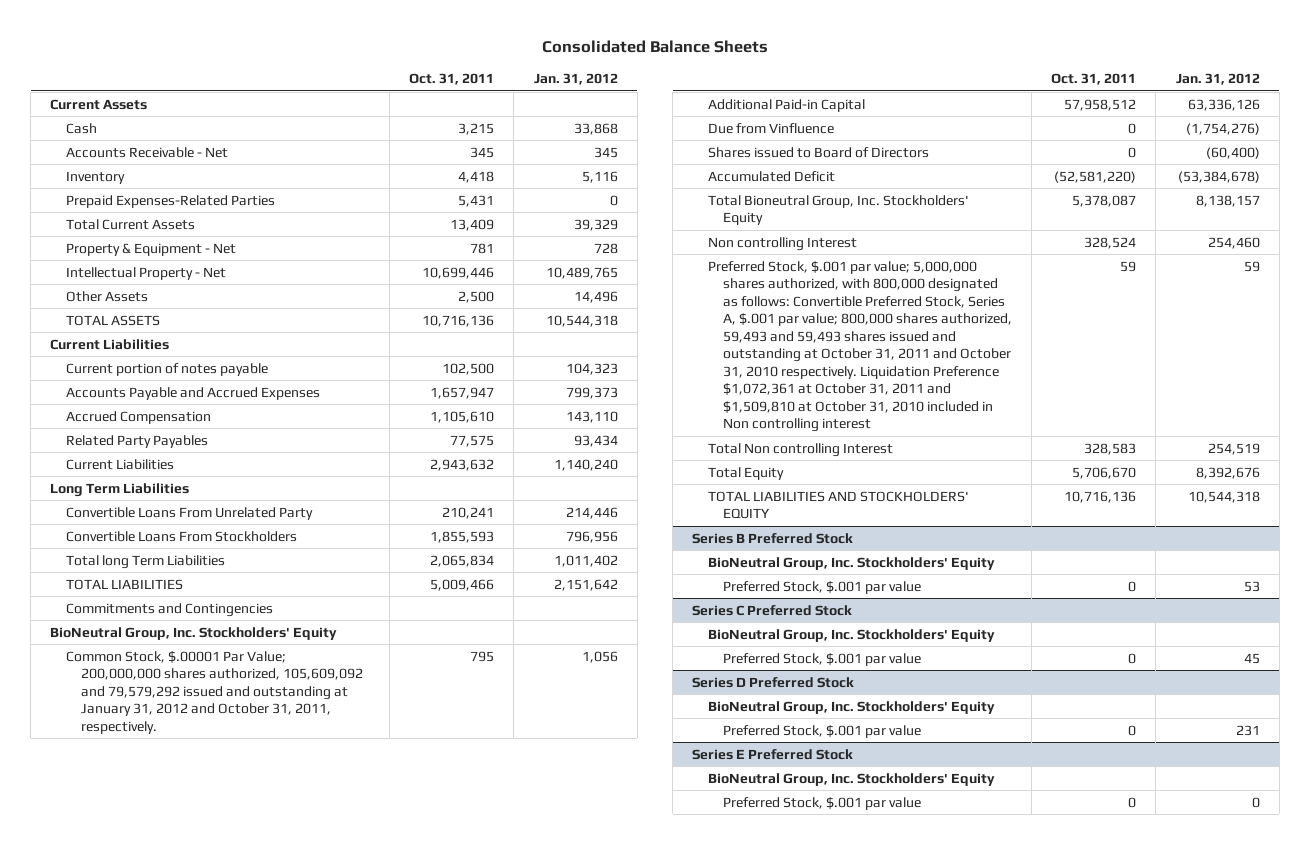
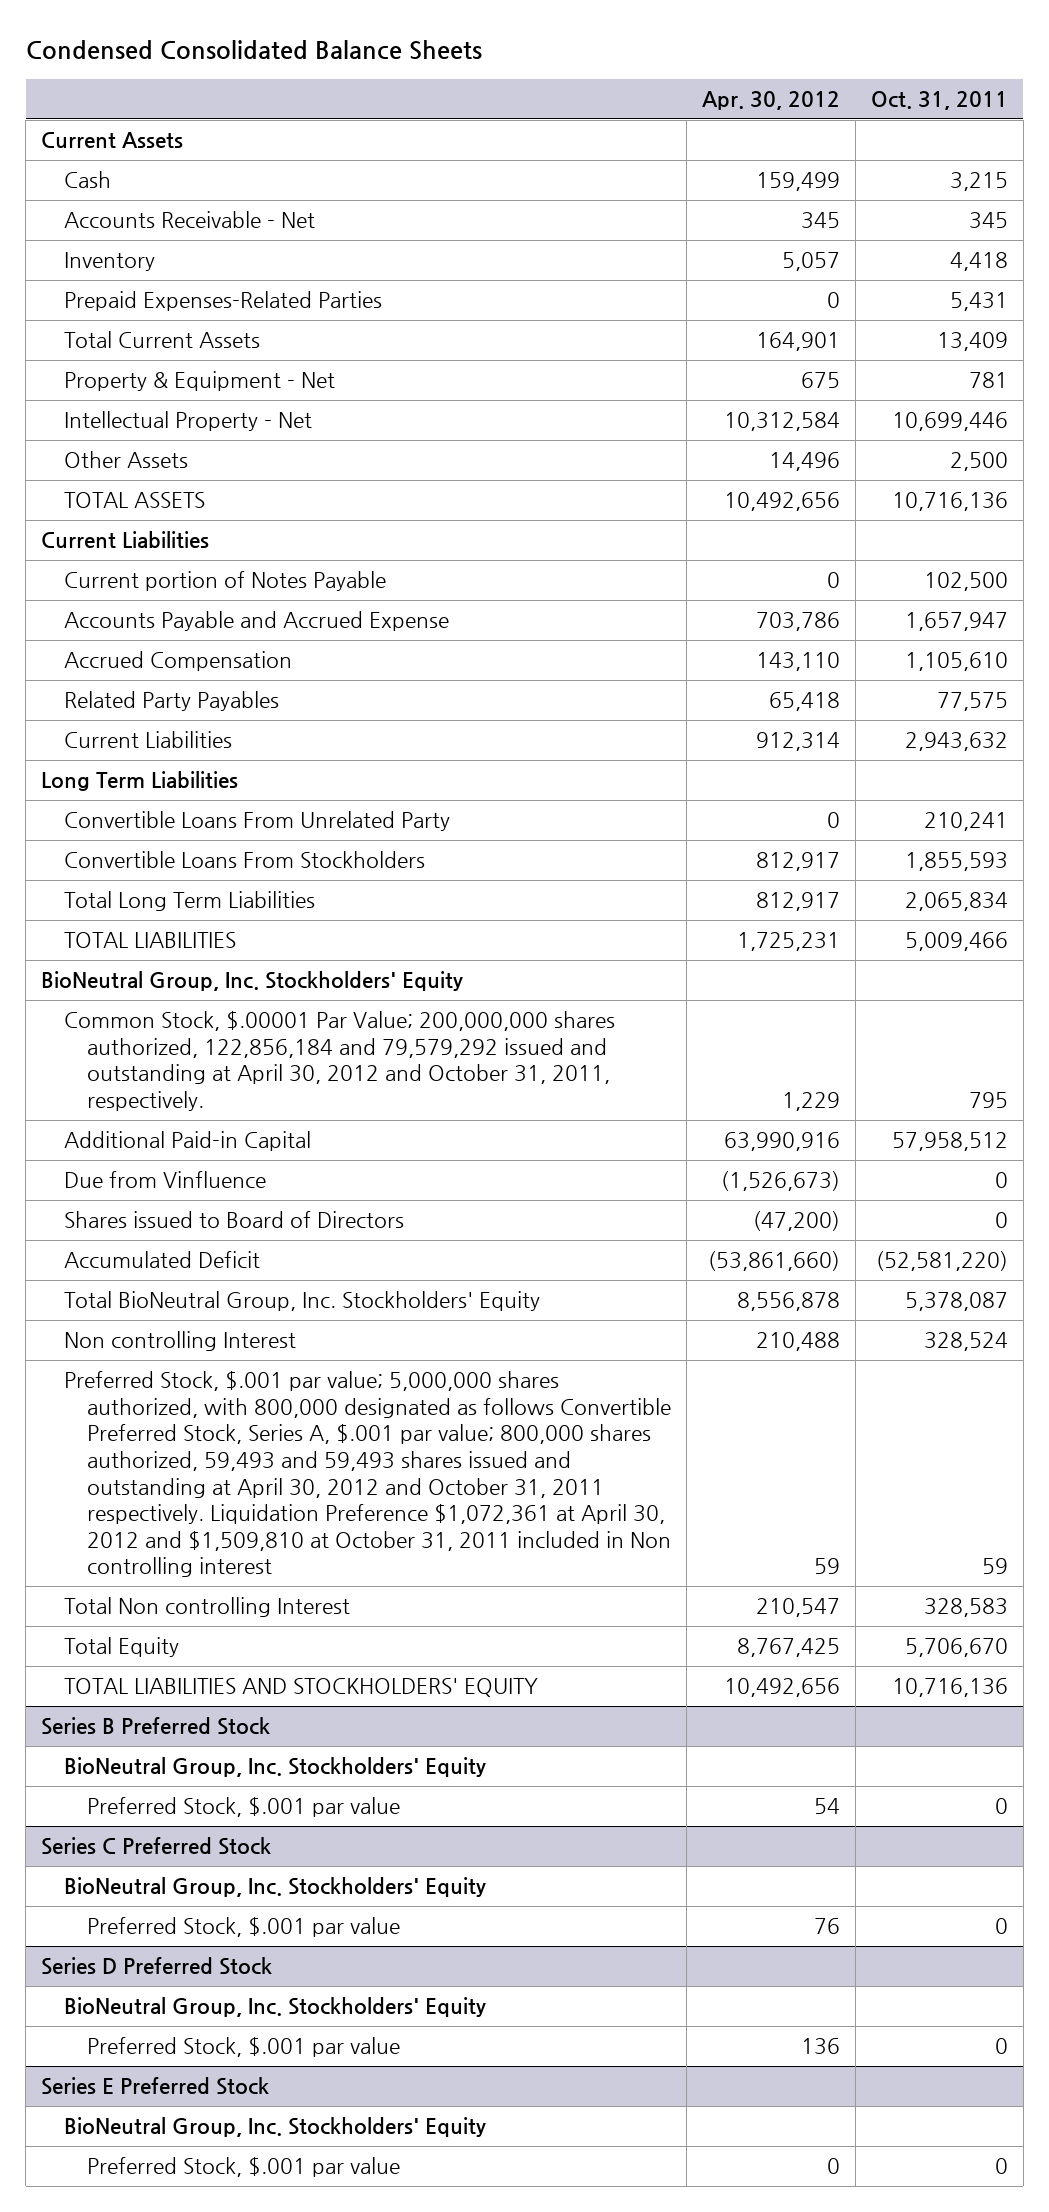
[541,40,768,54] Consolidated Balance Sheets -> [25,40,482,61] Condensed Consolidated Balance Sheets
[533,73,618,86] Jan. 31, 2012 -> none
none -> [701,91,840,111] Apr. 30, 2012
[65,362,268,376] Current portion of notes payable -> [64,571,387,592] Current portion of Notes Payable
[65,386,320,400] Accounts Payable and Accrued Expenses -> [64,611,450,632] Accounts Payable and Accrued Expense
[65,554,225,569] Total long Term Liabilities -> [64,891,316,912] Total Long Term Liabilities
[65,602,273,617] Commitments and Contingencies -> none
[65,650,364,734] Common Stock, $.00001 Par Value; 200,000,000 shares authorized, 105,609,092 and 79,579,292 issued and outstanding at January 31, 2012 and October 31, 2011, respectively. -> [64,1011,616,1111] Common Stock, $.00001 Par Value; 200,000,000 shares authorized, 122,856,184 and 79,579,292 issued and outstanding at April 30, 2012 and October 31, 2011, respectively.
[707,194,969,226] Total Bioneutral Group, Inc. Stockholders' Equity -> [64,1291,541,1312] Total BioNeutral Group, Inc. Stockholders' Equity
[707,260,1013,433] Preferred Stock, $.001 par value; 5,000,000 shares authorized, with 800,000 designated as follows: Convertible Preferred Stock, Series A, $.001 par value; 800,000 shares authorized, 59,493 and 59,493 shares issued and outstanding at October 31, 2011 and October 31, 2010 respectively. Liquidation Preference $1,072,361 at October 31, 2011 and $1,509,810 at October 31, 2010 included in Non controlling interest -> [64,1371,672,1578] Preferred Stock, $.001 par value; 5,000,000 shares authorized, with 800,000 designated as follows Convertible Preferred Stock, Series A, $.001 par value; 800,000 shares authorized, 59,493 and 59,493 shares issued and outstanding at April 30, 2012 and October 31, 2011 respectively. Liquidation Preference $1,072,361 at April 30, 2012 and $1,509,810 at October 31, 2011 included in Non controlling interest

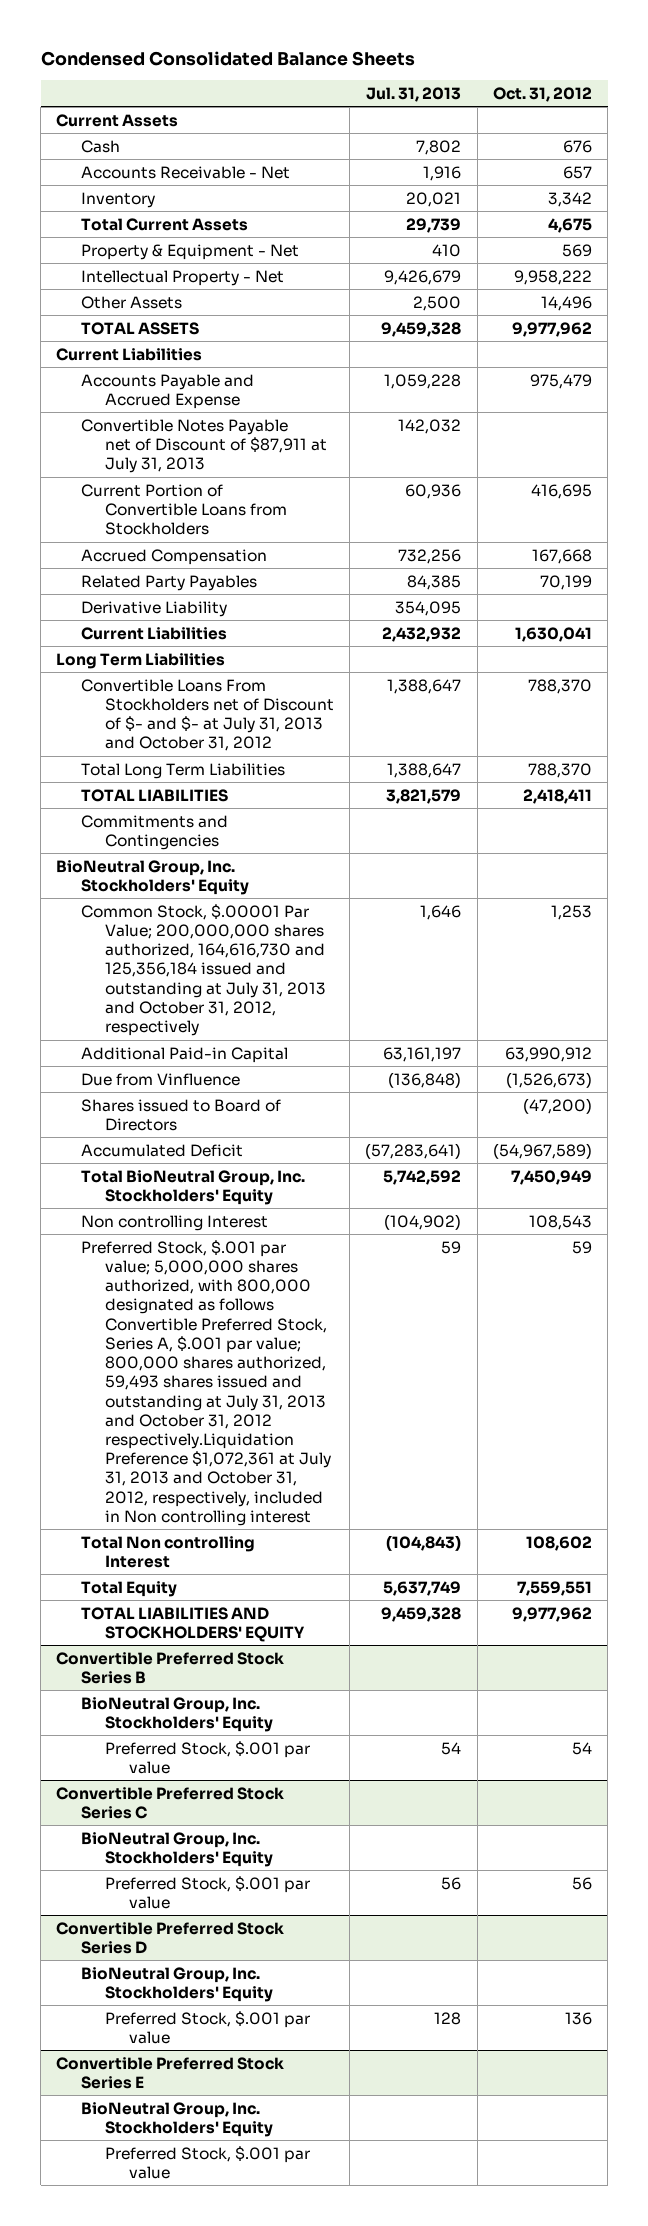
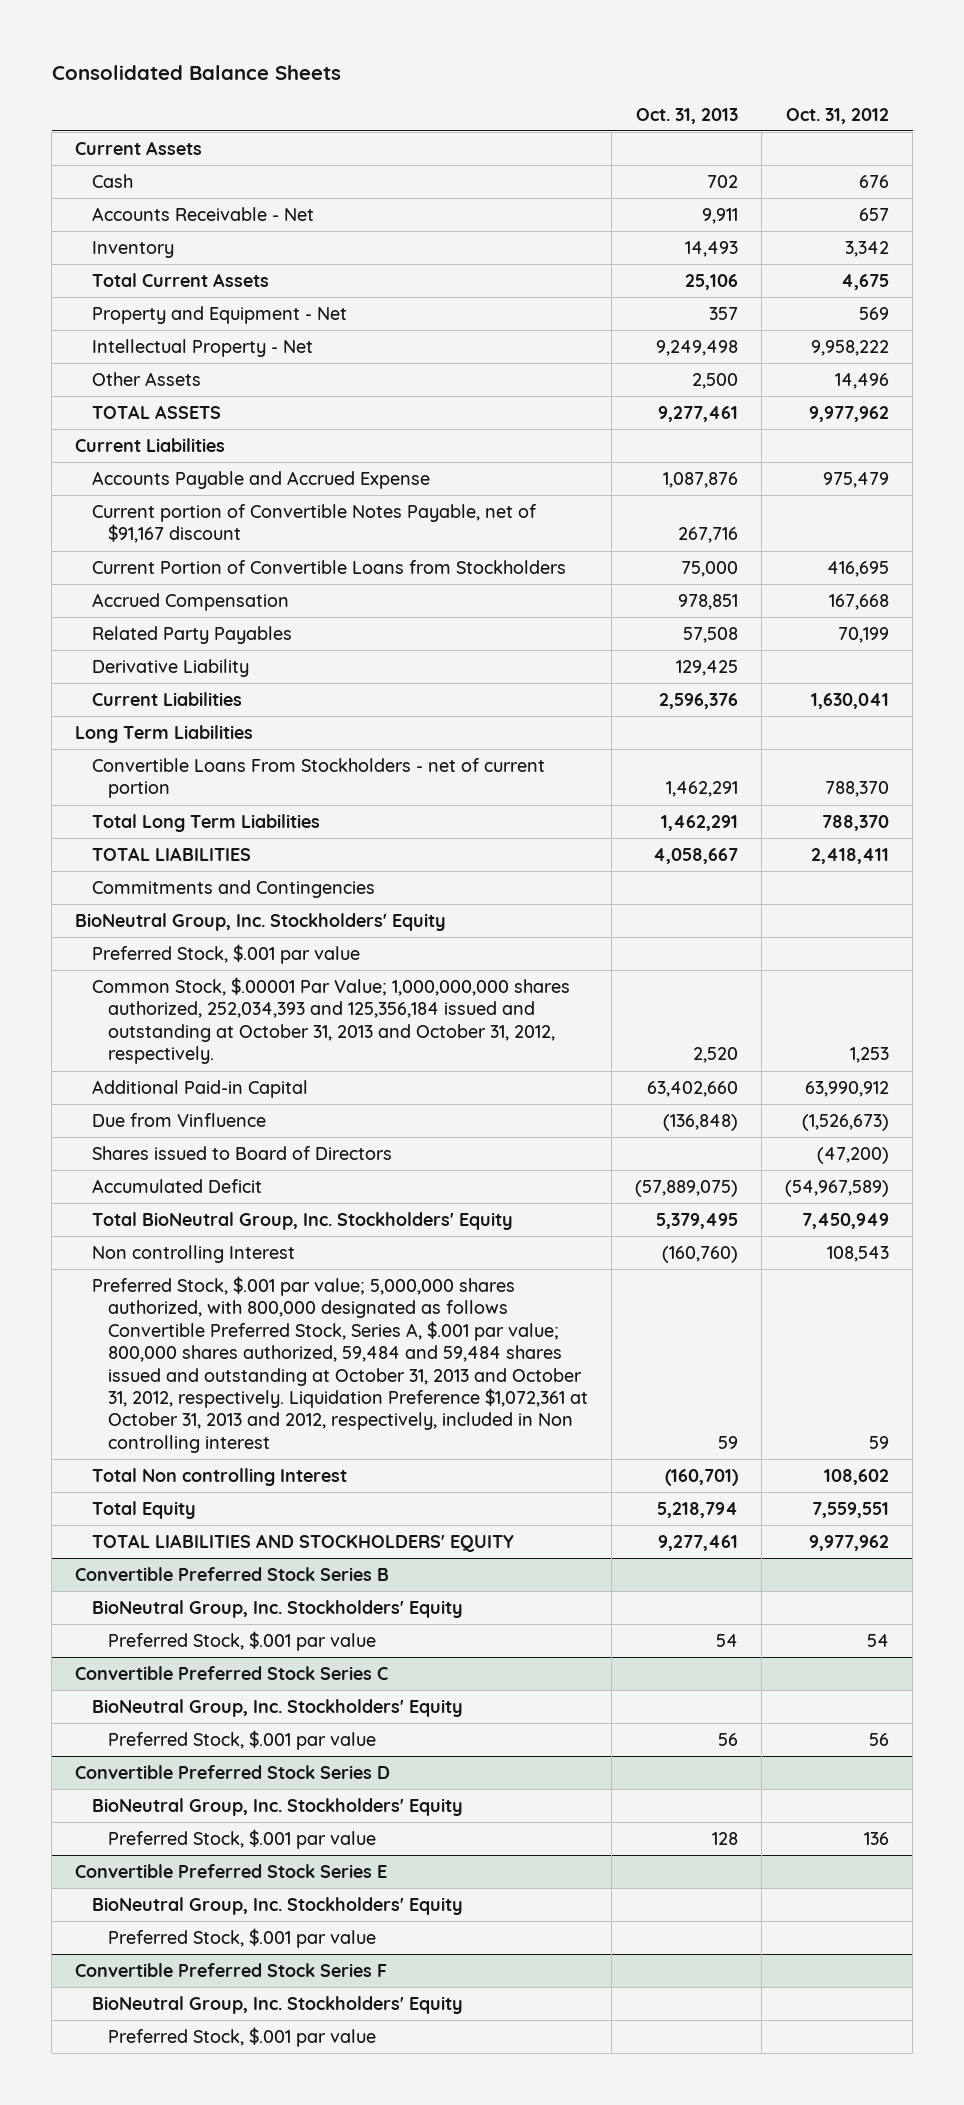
[40,50,415,66] Condensed Consolidated Balance Sheets -> [51,64,341,80] Consolidated Balance Sheets
[366,86,462,102] Jul. 31, 2013 -> none
none -> [636,107,739,124] Oct. 31, 2013
[80,243,299,260] Property & Equipment - Net -> [91,306,347,325] Property and Equipment - Net
[80,418,328,474] Convertible Notes Payable net of Discount of $87,911 at July 31, 2013 -> [91,504,537,544] Current portion of Convertible Notes Payable, net of $91,167 discount
[80,678,335,752] Convertible Loans From Stockholders net of Discount of $- and $- at July 31, 2013 and October 31, 2012 -> [91,758,545,799] Convertible Loans From Stockholders - net of current portion
none -> [91,944,360,965] Preferred Stock, $.001 par value
[80,903,327,1037] Common Stock, $.00001 Par Value; 200,000,000 shares authorized, 164,616,730 and 125,356,184 issued and outstanding at July 31, 2013 and October 31, 2012, respectively -> [91,977,570,1065] Common Stock, $.00001 Par Value; 1,000,000,000 shares authorized, 252,034,393 and 125,356,184 issued and outstanding at October 31, 2013 and October 31, 2012, respectively.
[80,1239,332,1526] Preferred Stock, $.001 par value; 5,000,000 shares authorized, with 800,000 designated as follows Convertible Preferred Stock, Series A, $.001 par value; 800,000 shares authorized, 59,493 shares issued and outstanding at July 31, 2013 and October 31, 2012 respectively.Liquidation Preference $1,072,361 at July 31, 2013 and October 31, 2012, respectively, included in Non controlling interest -> [91,1276,588,1453] Preferred Stock, $.001 par value; 5,000,000 shares authorized, with 800,000 designated as follows Convertible Preferred Stock, Series A, $.001 par value; 800,000 shares authorized, 59,484 and 59,484 shares issued and outstanding at October 31, 2013 and October 31, 2012, respectively. Liquidation Preference $1,072,361 at October 31, 2013 and 2012, respectively, included in Non controlling interest
none -> [75,1963,388,1978] Convertible Preferred Stock Series F
none -> [91,1996,463,2015] BioNeutral Group, Inc. Stockholders' Equity
none -> [107,2027,376,2048] Preferred Stock, $.001 par value

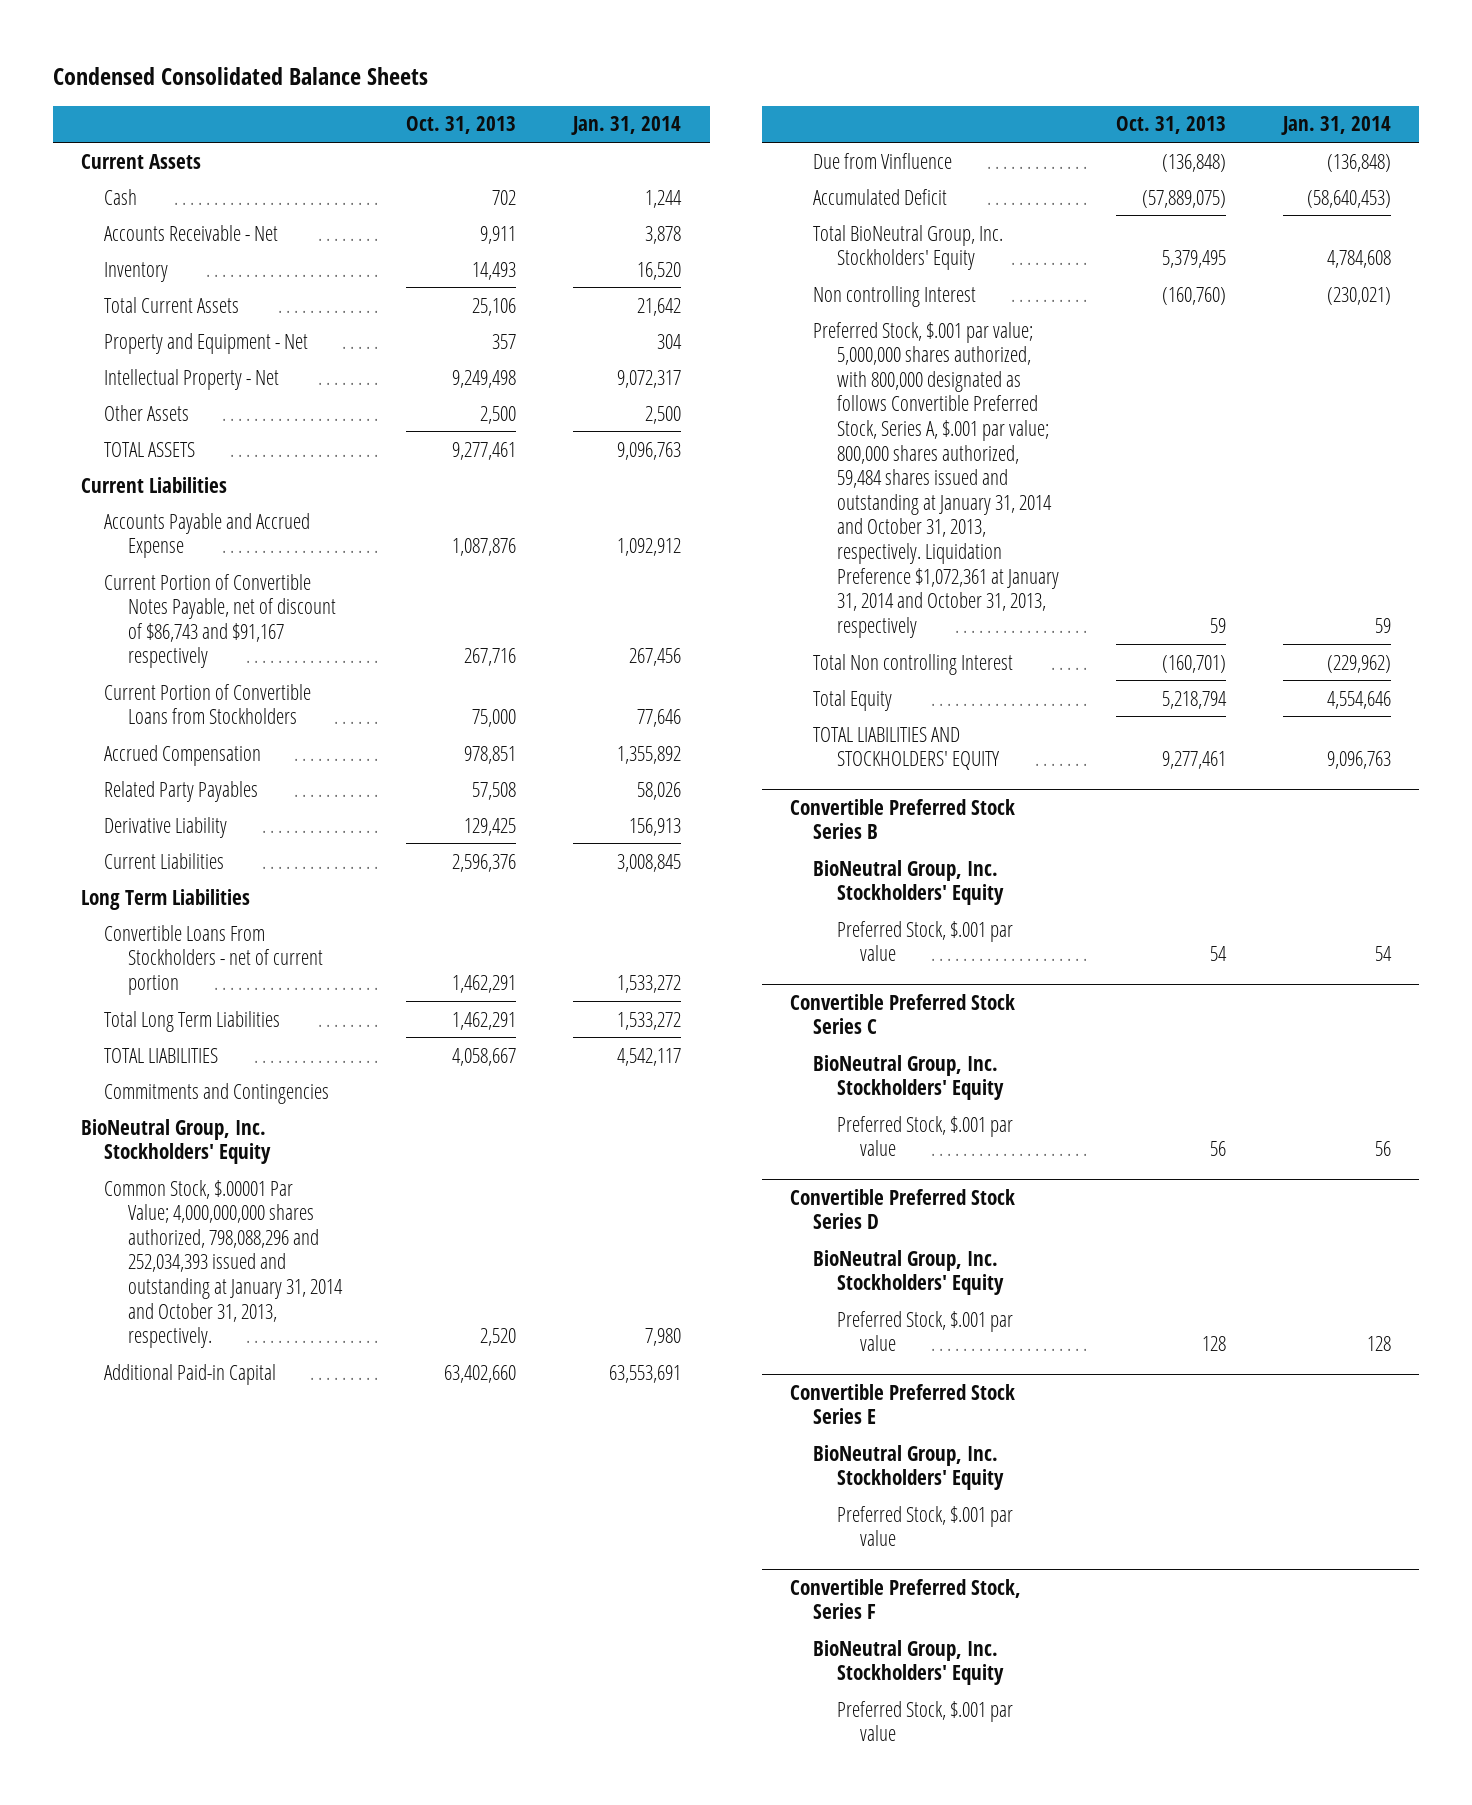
[51,64,341,80] Consolidated Balance Sheets -> [52,66,428,85] Condensed Consolidated Balance Sheets
[786,107,890,124] Oct. 31, 2012 -> none
none -> [571,116,682,136] Jan. 31, 2014
[91,504,537,544] Current portion of Convertible Notes Payable, net of $91,167 discount -> [104,573,336,669] Current Portion of Convertible Notes Payable, net of discount of $86,743 and $91,167 respectively
[91,944,360,965] Preferred Stock, $.001 par value -> none
[91,977,570,1065] Common Stock, $.00001 Par Value; 1,000,000,000 shares authorized, 252,034,393 and 125,356,184 issued and outstanding at October 31, 2013 and October 31, 2012, respectively. -> [104,1179,343,1349] Common Stock, $.00001 Par Value; 4,000,000,000 shares authorized, 798,088,296 and 252,034,393 issued and outstanding at January 31, 2014 and October 31, 2013, respectively.
[91,1146,392,1161] Shares issued to Board of Directors -> none
[91,1276,588,1453] Preferred Stock, $.001 par value; 5,000,000 shares authorized, with 800,000 designated as follows Convertible Preferred Stock, Series A, $.001 par value; 800,000 shares authorized, 59,484 and 59,484 shares issued and outstanding at October 31, 2013 and October 31, 2012, respectively. Liquidation Preference $1,072,361 at October 31, 2013 and 2012, respectively, included in Non controlling interest -> [813,321,1059,638] Preferred Stock, $.001 par value; 5,000,000 shares authorized, with 800,000 designated as follows Convertible Preferred Stock, Series A, $.001 par value; 800,000 shares authorized, 59,484 shares issued and outstanding at January 31, 2014 and October 31, 2013, respectively. Liquidation Preference $1,072,361 at January 31, 2014 and October 31, 2013, respectively
[75,1963,388,1978] Convertible Preferred Stock Series F -> [790,1578,1022,1620] Convertible Preferred Stock, Series F

